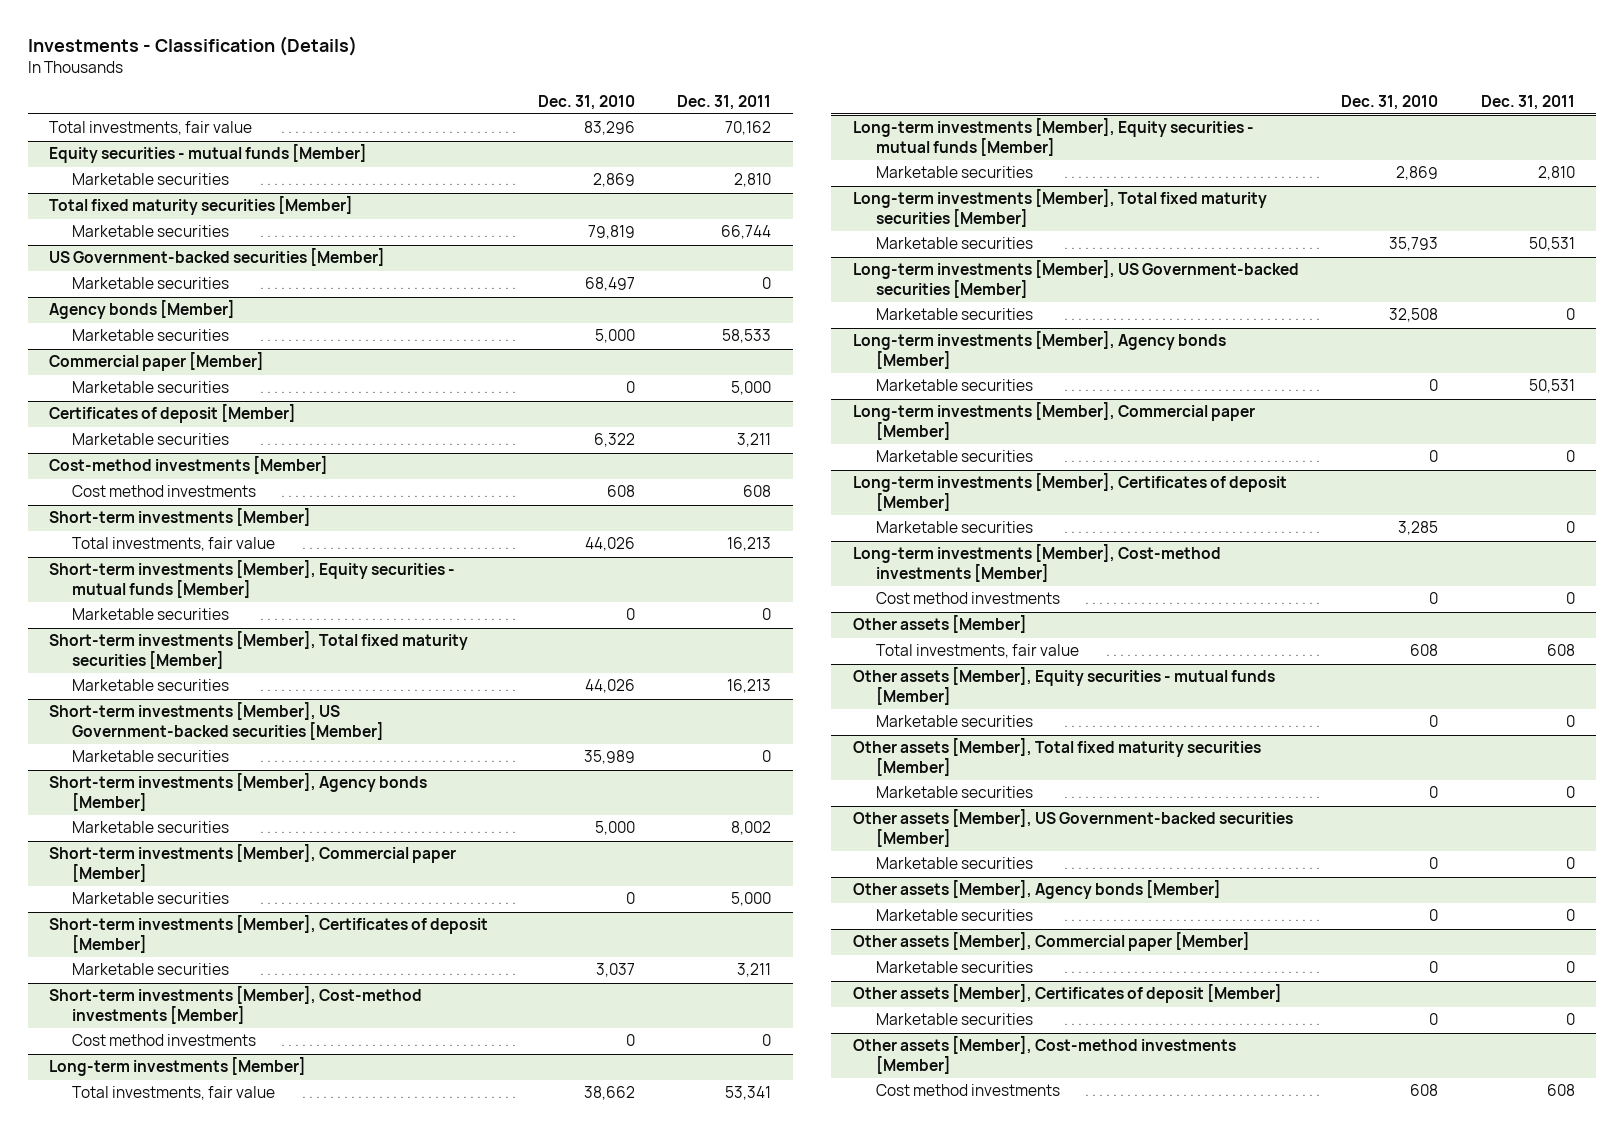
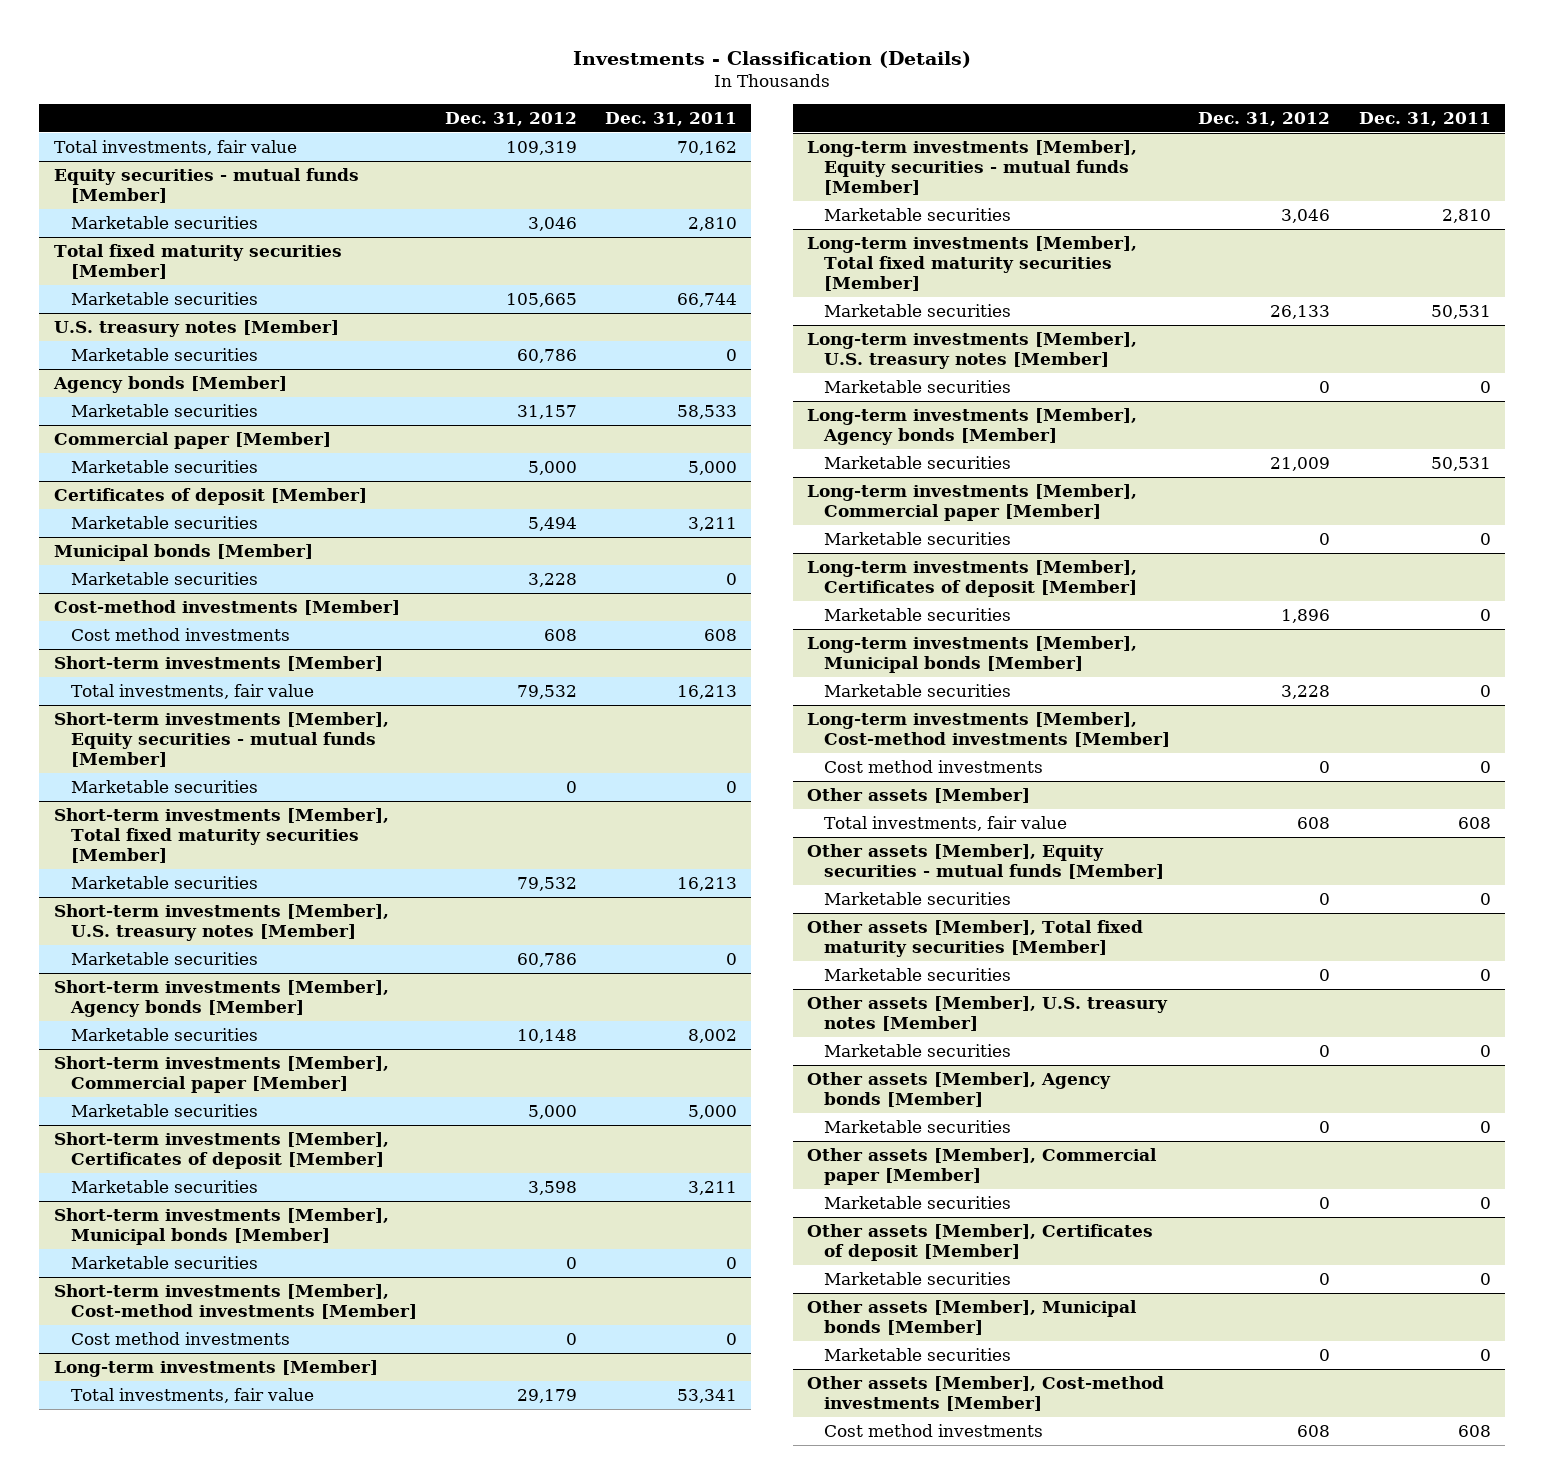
[537,94,635,110] Dec. 31, 2010 -> none
none -> [445,111,578,126] Dec. 31, 2012
[49,248,386,267] US Government-backed securities [Member] -> none
none -> [53,319,339,337] U.S. treasury notes [Member]
none -> [53,543,313,561] Municipal bonds [Member]
none -> [71,571,259,585] Marketable securities
[49,702,385,740] Short-term investments [Member], US Government-backed securities [Member] -> none
none -> [53,903,389,941] Short-term investments [Member], U.S. treasury notes [Member]
none -> [53,1207,389,1245] Short-term investments [Member], Municipal bonds [Member]
none -> [71,1255,259,1269] Marketable securities
[852,260,1299,298] Long-term investments [Member], US Government-backed securities [Member] -> none
none -> [806,331,1137,369] Long-term investments [Member], U.S. treasury notes [Member]
none -> [806,635,1137,673] Long-term investments [Member], Municipal bonds [Member]
none -> [824,683,1012,697] Marketable securities
[852,809,1293,847] Other assets [Member], US Government-backed securities [Member] -> none
none -> [806,995,1168,1031] Other assets [Member], U.S. treasury notes [Member]
none -> [806,1299,1137,1335] Other assets [Member], Municipal bonds [Member]
none -> [824,1347,1012,1361] Marketable securities

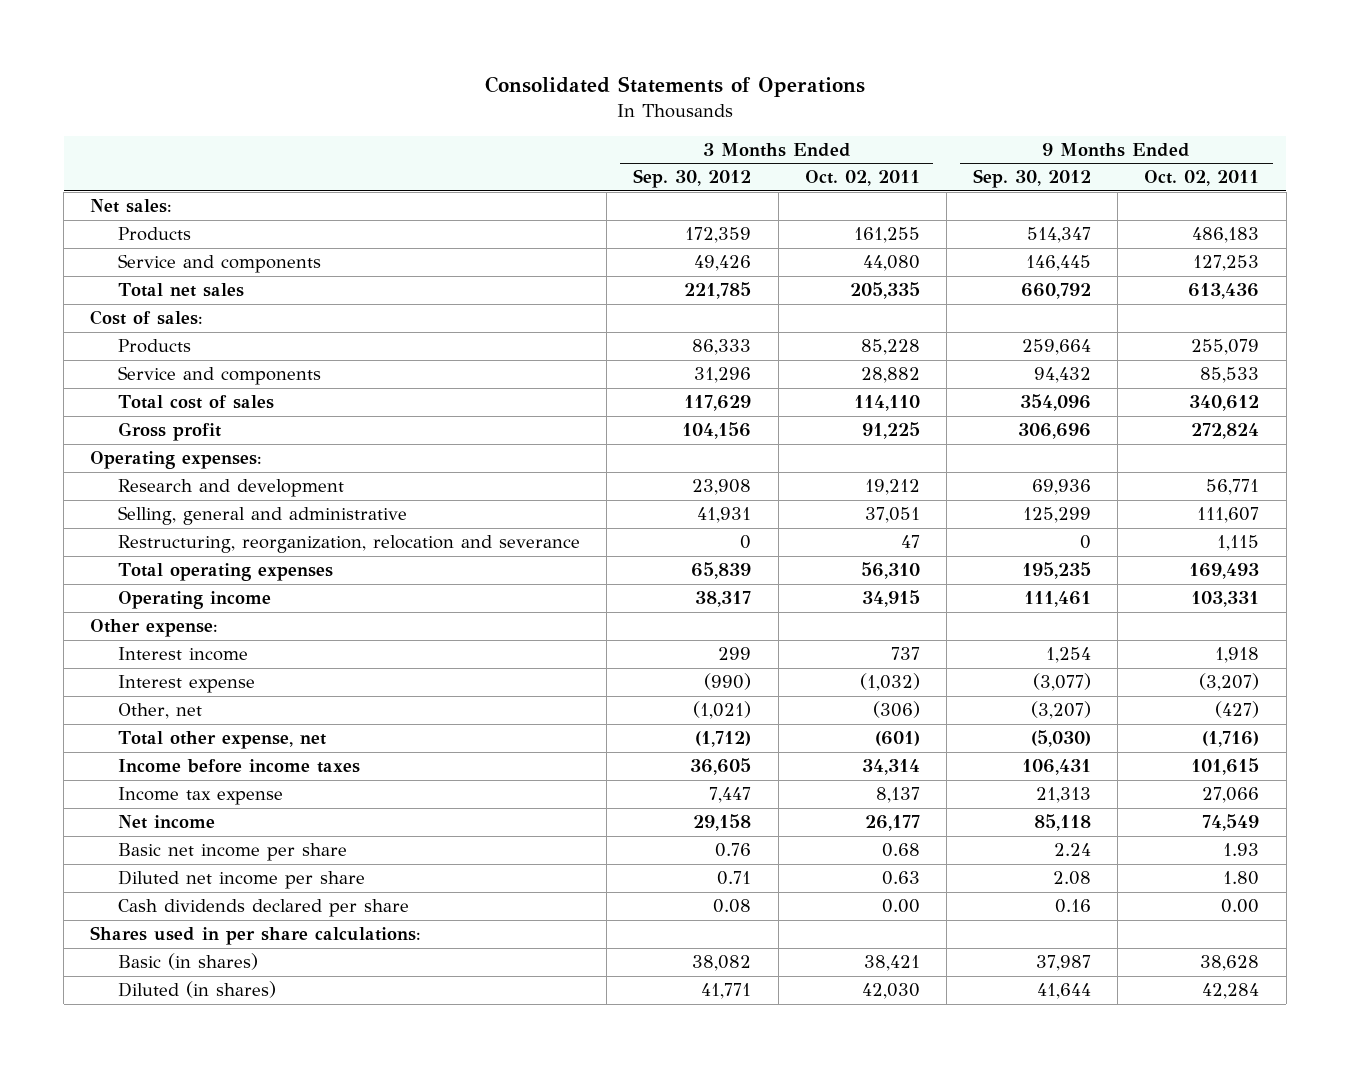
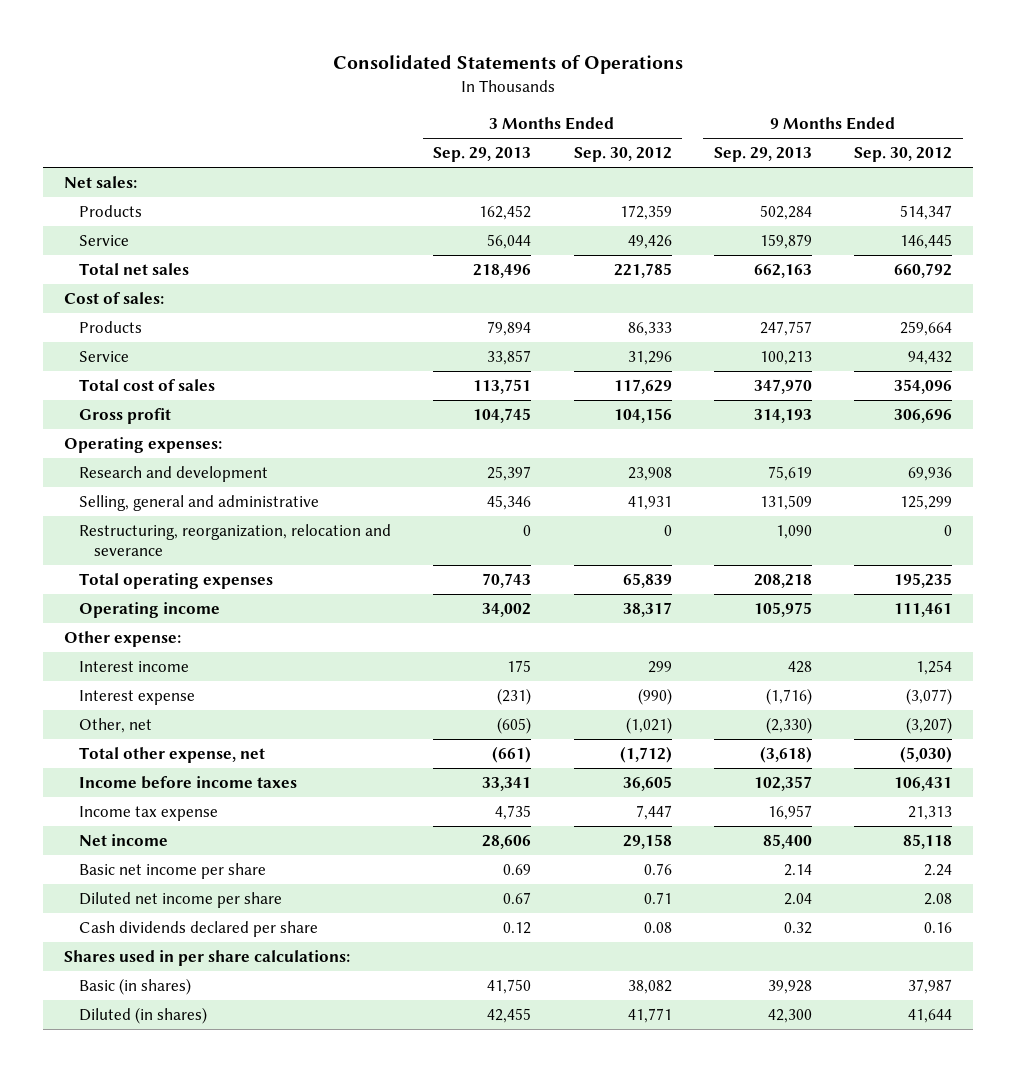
[804,170,920,187] Oct. 02, 2011 -> none
[1144,170,1260,187] Oct. 02, 2011 -> none
none -> [433,147,532,163] Sep. 29, 2013
none -> [713,147,812,163] Sep. 29, 2013
[118,254,322,274] Service and components -> [79,234,130,246] Service
[118,366,322,386] Service and components -> [79,350,130,362] Service

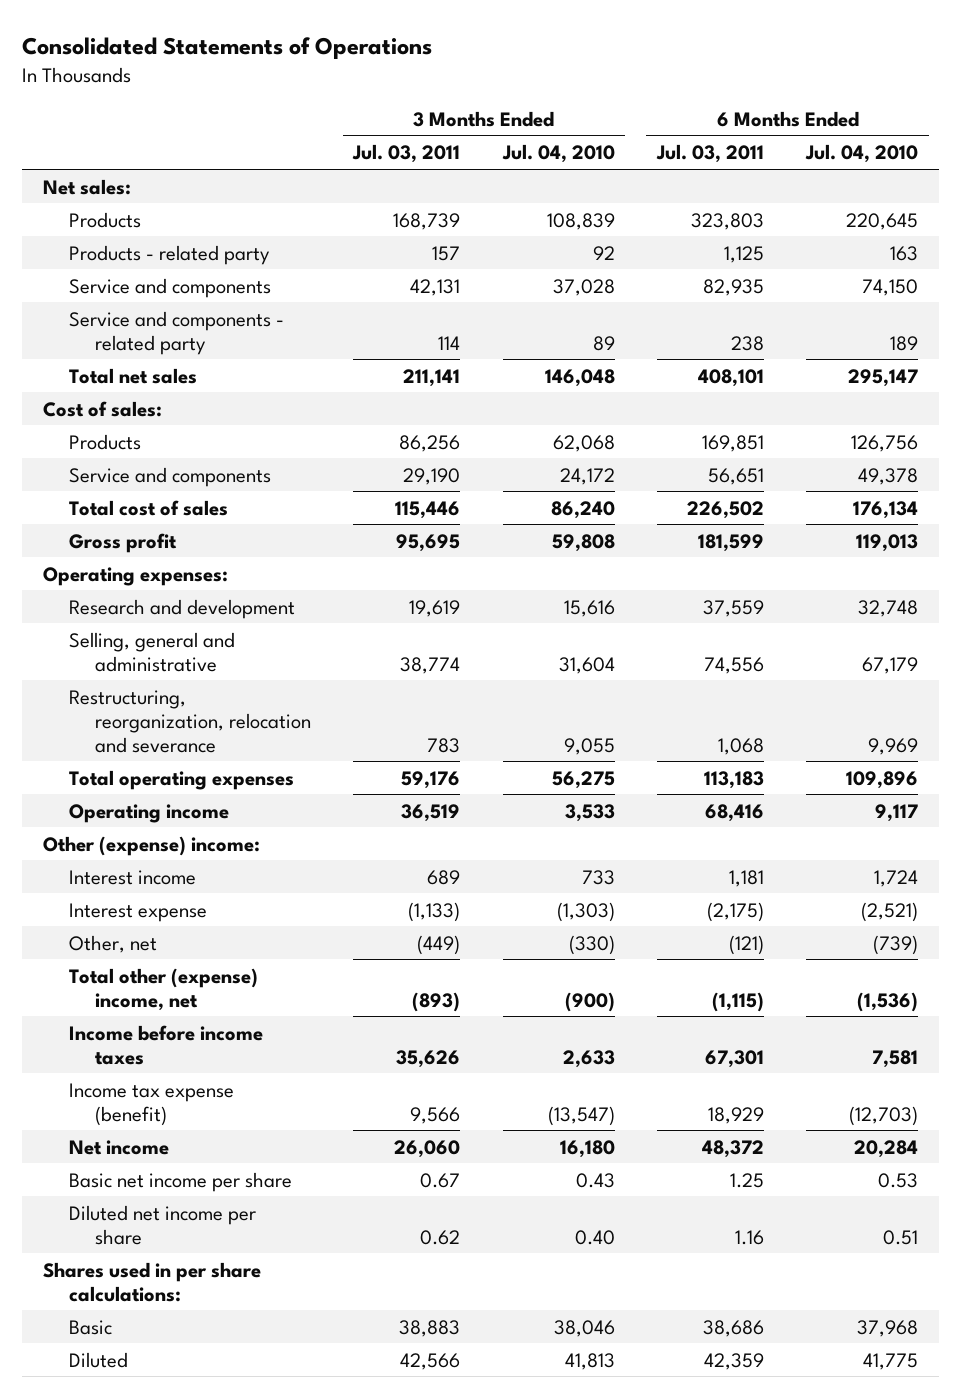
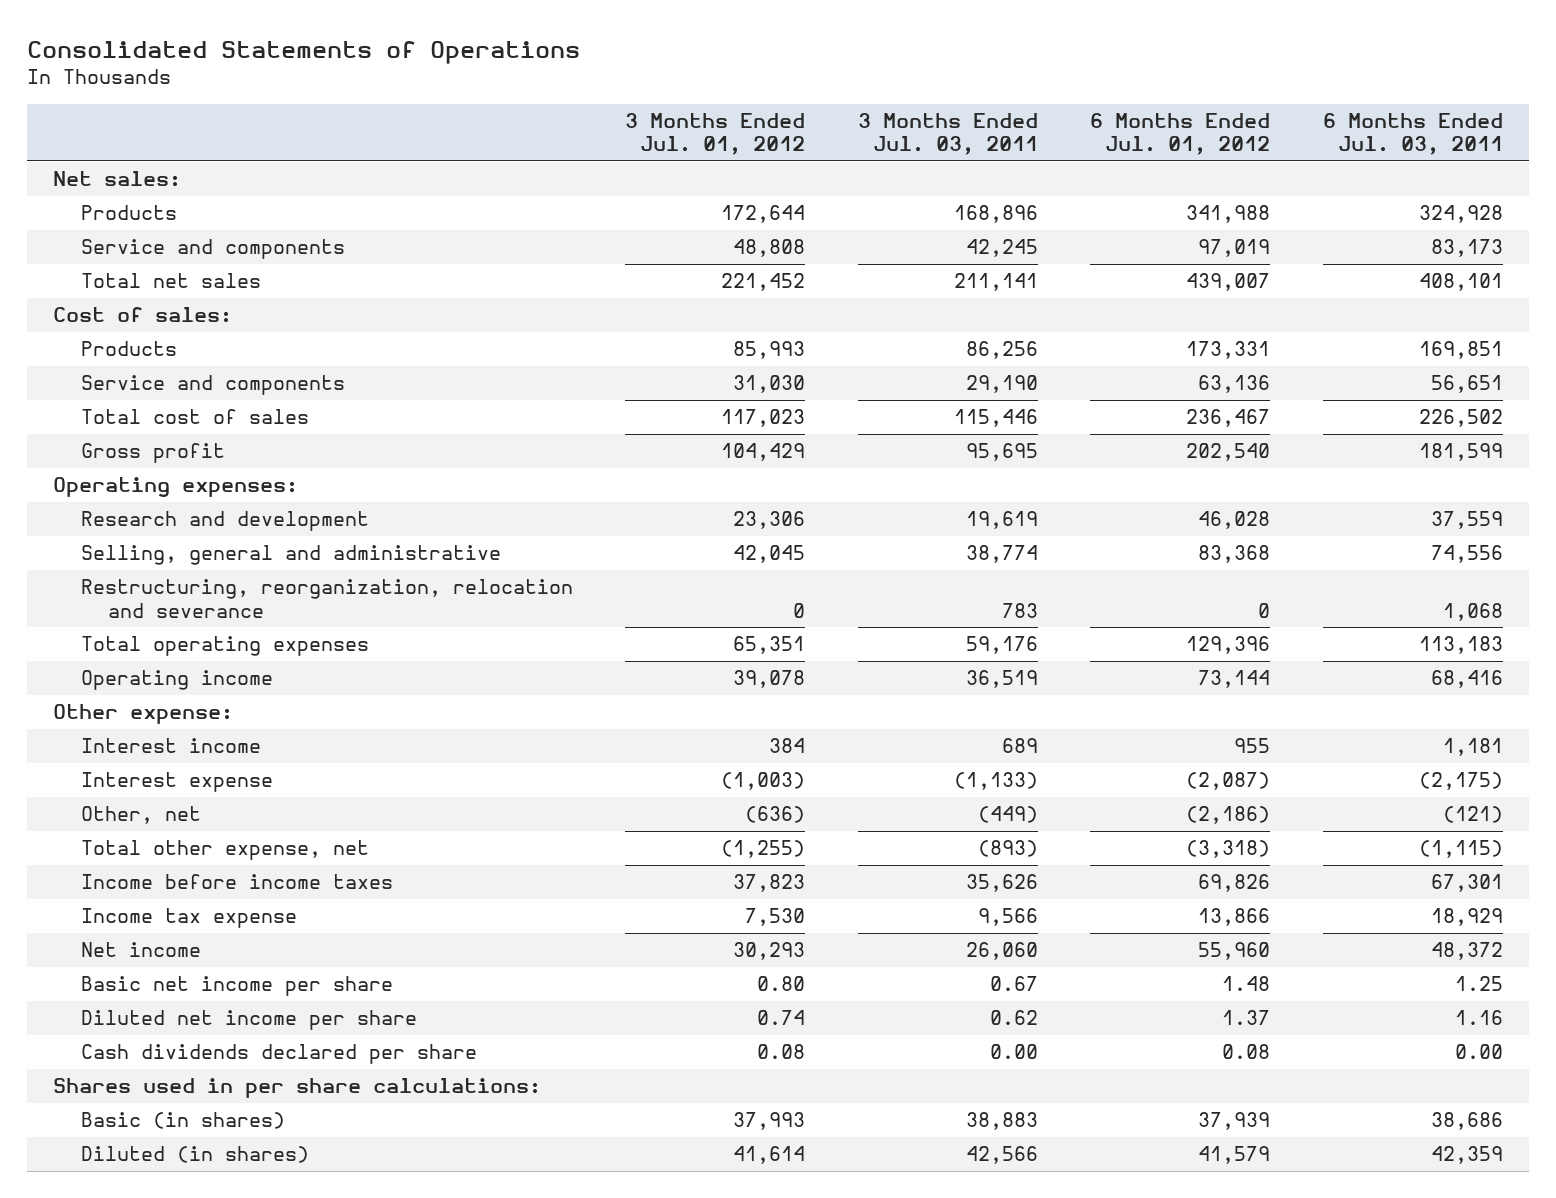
[501,144,615,164] Jul. 04, 2010 -> none
[805,144,919,164] Jul. 04, 2010 -> none
none -> [625,112,806,156] 3 Months Ended Jul. 01, 2012
none -> [1090,112,1271,156] 6 Months Ended Jul. 01, 2012
[68,244,270,265] Products - related party -> none
[68,310,284,355] Service and components - related party -> none
[393,212,461,230] 168,739 -> [953,205,1038,224] 168,896
[690,212,764,230] 323,803 -> [1418,205,1503,224] 324,928
[410,278,461,296] 42,131 -> [965,239,1038,258] 42,245
[702,278,764,296] 82,935 -> [1430,239,1503,258] 83,173
[43,835,261,856] Other (expense) income: -> [53,704,234,725] Other expense:
[68,967,258,1011] Total other (expense) income, net -> [80,840,369,861] Total other expense, net
[68,1082,234,1126] Income tax expense (benefit) -> [80,908,297,929] Income tax expense
none -> [80,1044,477,1065] Cash dividends declared per share
[68,1319,112,1335] Basic -> [80,1112,285,1130] Basic (in shares)
[68,1351,128,1368] Diluted -> [80,1146,309,1164] Diluted (in shares)

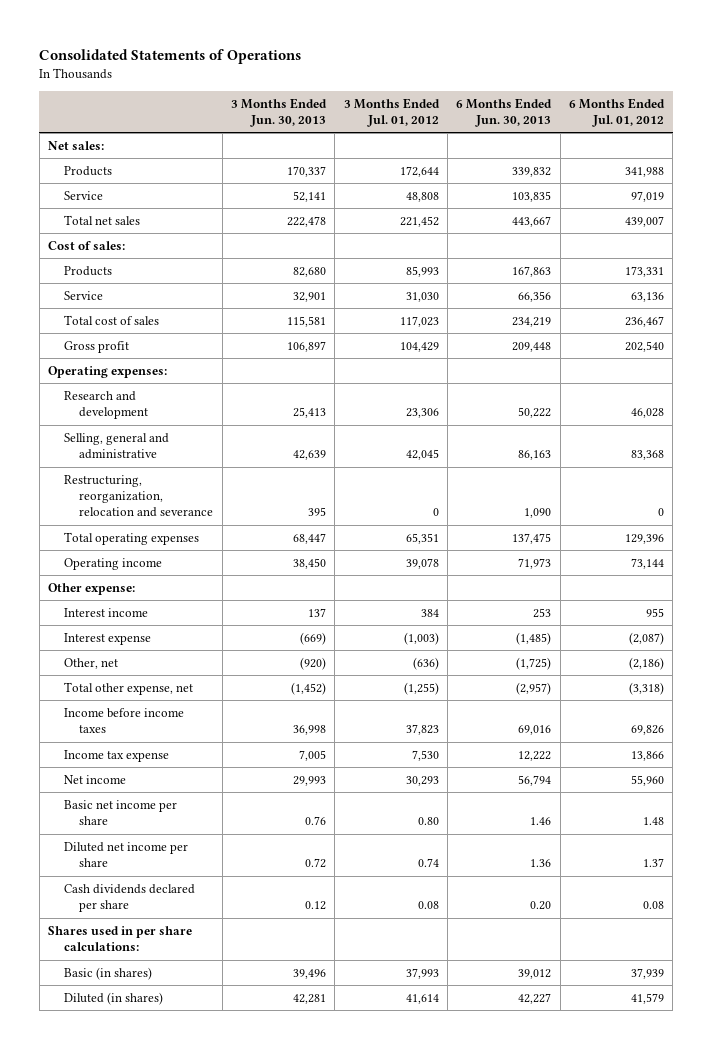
[857,112,1038,156] 3 Months Ended Jul. 03, 2011 -> none
[1322,112,1503,156] 6 Months Ended Jul. 03, 2011 -> none
none -> [231,97,328,127] 3 Months Ended Jun. 30, 2013
none -> [456,97,553,127] 6 Months Ended Jun. 30, 2013
[80,239,345,260] Service and components -> [63,191,103,201] Service
[80,375,345,396] Service and components -> [63,291,103,301] Service

